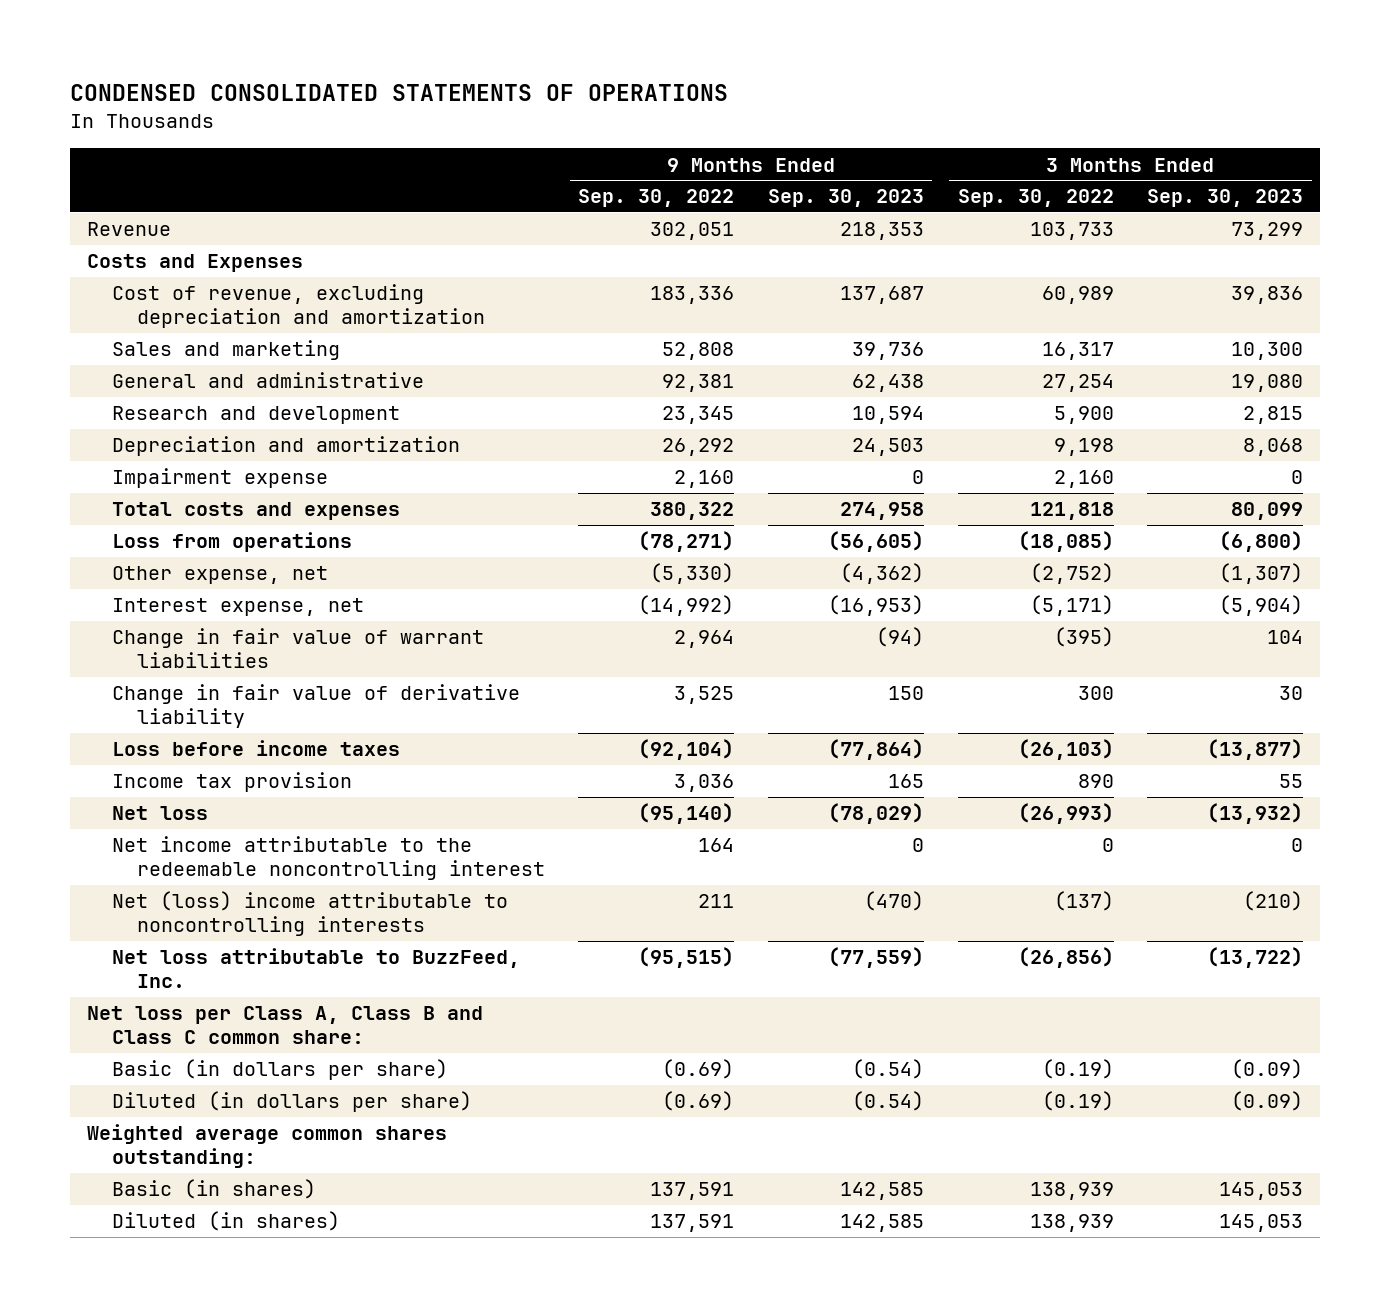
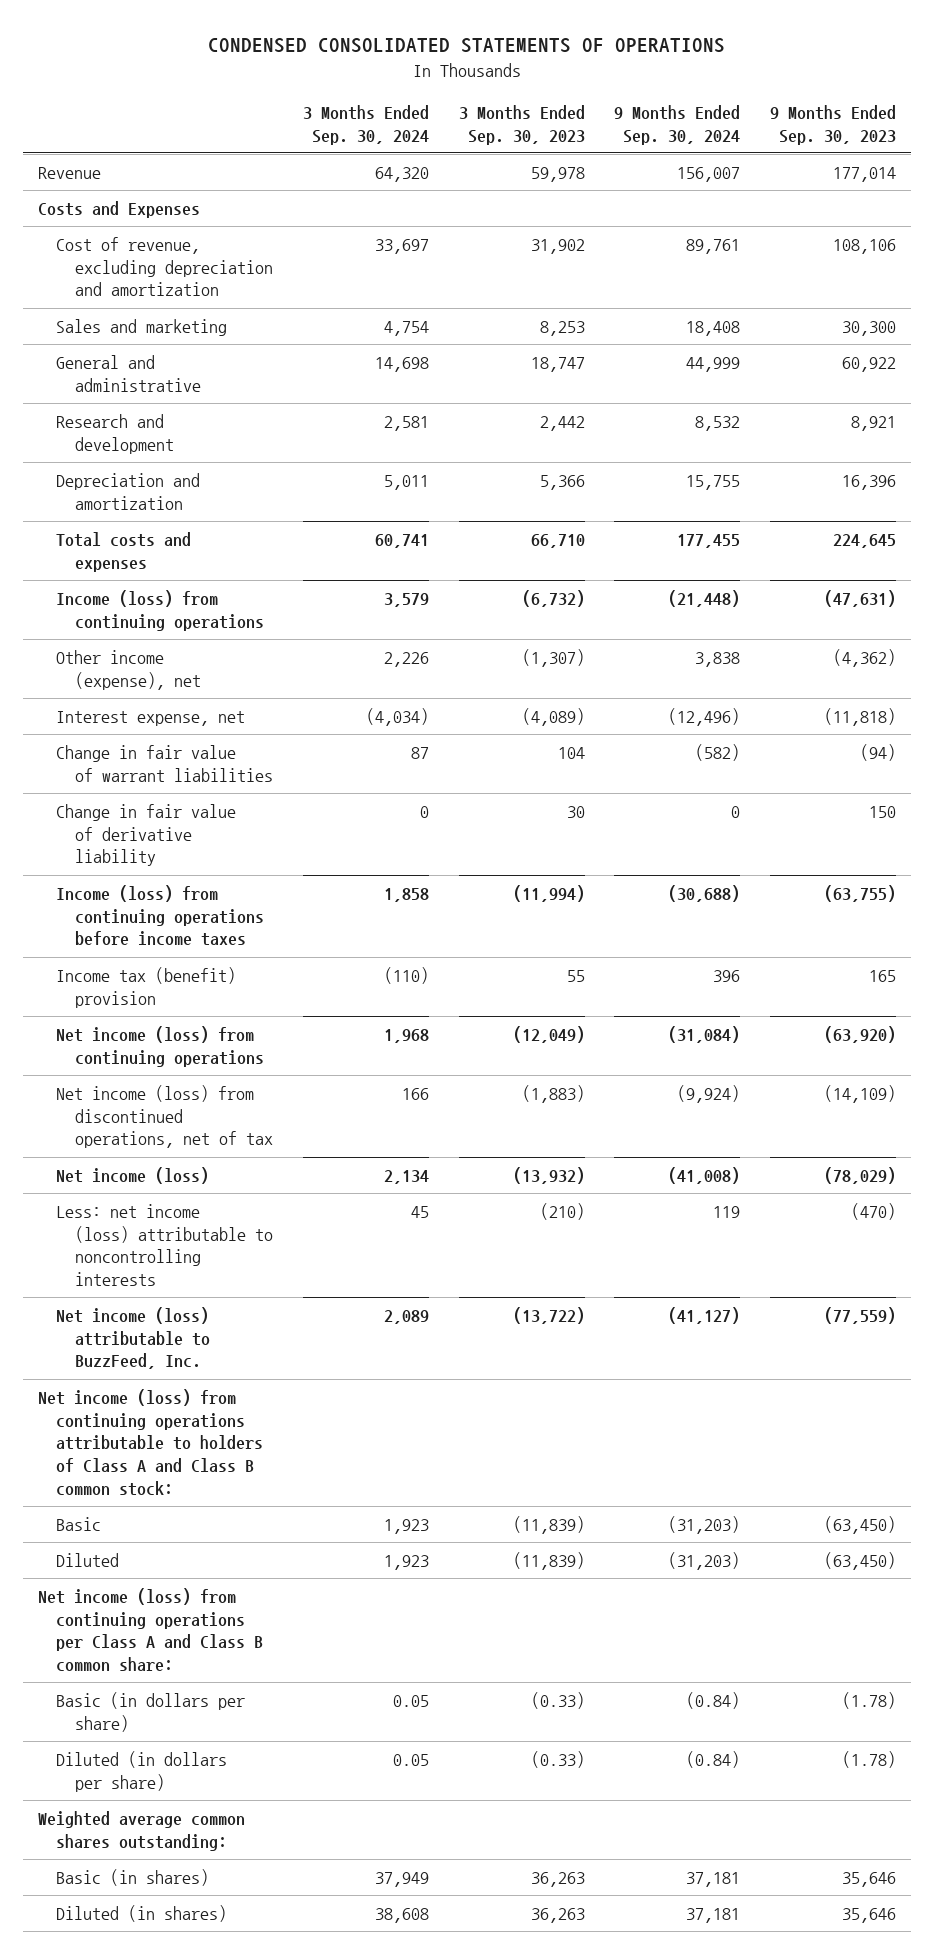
[578,189,735,208] Sep. 30, 2022 -> none
[957,189,1114,208] Sep. 30, 2022 -> none
none -> [302,104,429,145] 3 Months Ended Sep. 30, 2024
none -> [614,104,741,145] 9 Months Ended Sep. 30, 2024
[839,222,924,241] 218,353 -> [833,166,897,182] 177,014
[1231,222,1304,241] 73,299 -> [530,166,585,182] 59,978
[111,468,328,489] Impairment expense -> none
[839,286,924,305] 137,687 -> [833,238,897,254] 108,106
[1231,286,1304,305] 39,836 -> [530,238,585,254] 31,902
[851,342,924,361] 39,736 -> [842,320,897,336] 30,300
[1231,342,1304,361] 10,300 -> [539,320,585,336] 8,253
[851,374,924,393] 62,438 -> [842,356,897,372] 60,922
[1231,374,1304,393] 19,080 -> [530,356,585,372] 18,747
[851,406,924,425] 10,594 -> [851,415,897,431] 8,921
[1243,406,1304,425] 2,815 -> [539,415,585,431] 2,442
[851,438,924,457] 24,503 -> [842,474,897,490] 16,396
[1243,438,1304,457] 8,068 -> [539,474,585,490] 5,366
[839,502,924,521] 274,958 -> [833,533,897,548] 224,645
[1231,502,1304,521] 80,099 -> [530,533,585,548] 66,710
[111,532,352,553] Loss from operations -> [56,589,264,631] Income (loss) from continuing operations
[827,531,924,553] (56,605) -> [824,589,897,607] (47,631)
[1219,531,1304,553] (6,800) -> [521,589,585,607] (6,732)
[111,566,328,585] Other expense, net -> [56,649,201,690] Other income (expense), net
[827,595,924,617] (16,953) -> [824,707,897,726] (11,818)
[1219,595,1304,617] (5,904) -> [521,707,585,726] (4,089)
[111,836,545,881] Net income attributable to the redeemable noncontrolling interest -> none
[111,740,400,757] Loss before income taxes -> [56,884,264,947] Income (loss) from continuing operations before income taxes
[827,739,924,761] (77,864) -> [824,884,897,902] (63,755)
[1207,739,1304,761] (13,877) -> [512,884,585,902] (11,994)
[111,772,352,793] Income tax provision -> [56,966,237,1008] Income tax (benefit) provision
none -> [56,1025,264,1067] Net income (loss) from continuing operations
none -> [56,1084,273,1149] Net income (loss) from discontinued operations, net of tax
[111,806,208,821] Net loss -> [56,1166,210,1184] Net income (loss)
[111,891,508,937] Net (loss) income attributable to noncontrolling interests -> [56,1203,273,1287] Less: net income (loss) attributable to noncontrolling interests
[111,948,520,989] Net loss attributable to BuzzFeed, Inc. -> [56,1306,210,1370] Net income (loss) attributable to BuzzFeed, Inc.
none -> [37,1388,264,1497] Net income (loss) from continuing operations attributable to holders of Class A and Class B common stock:
none -> [56,1516,102,1531] Basic
none -> [56,1552,120,1567] Diluted
[86,1006,483,1045] Net loss per Class A, Class B and Class C common share: -> [37,1587,264,1673] Net income (loss) from continuing operations per Class A and Class B common share:
[851,1059,924,1080] (0.54) -> [842,1691,897,1709] (1.78)
[1231,1059,1304,1080] (0.09) -> [530,1691,585,1709] (0.33)
[851,1091,924,1112] (0.54) -> [842,1750,897,1768] (1.78)
[1231,1091,1304,1112] (0.09) -> [530,1750,585,1768] (0.33)
[839,1182,924,1201] 142,585 -> [842,1871,897,1887] 35,646
[1219,1182,1304,1201] 145,053 -> [530,1871,585,1887] 36,263
[839,1214,924,1233] 142,585 -> [842,1907,897,1923] 35,646
[1219,1214,1304,1233] 145,053 -> [530,1907,585,1923] 36,263

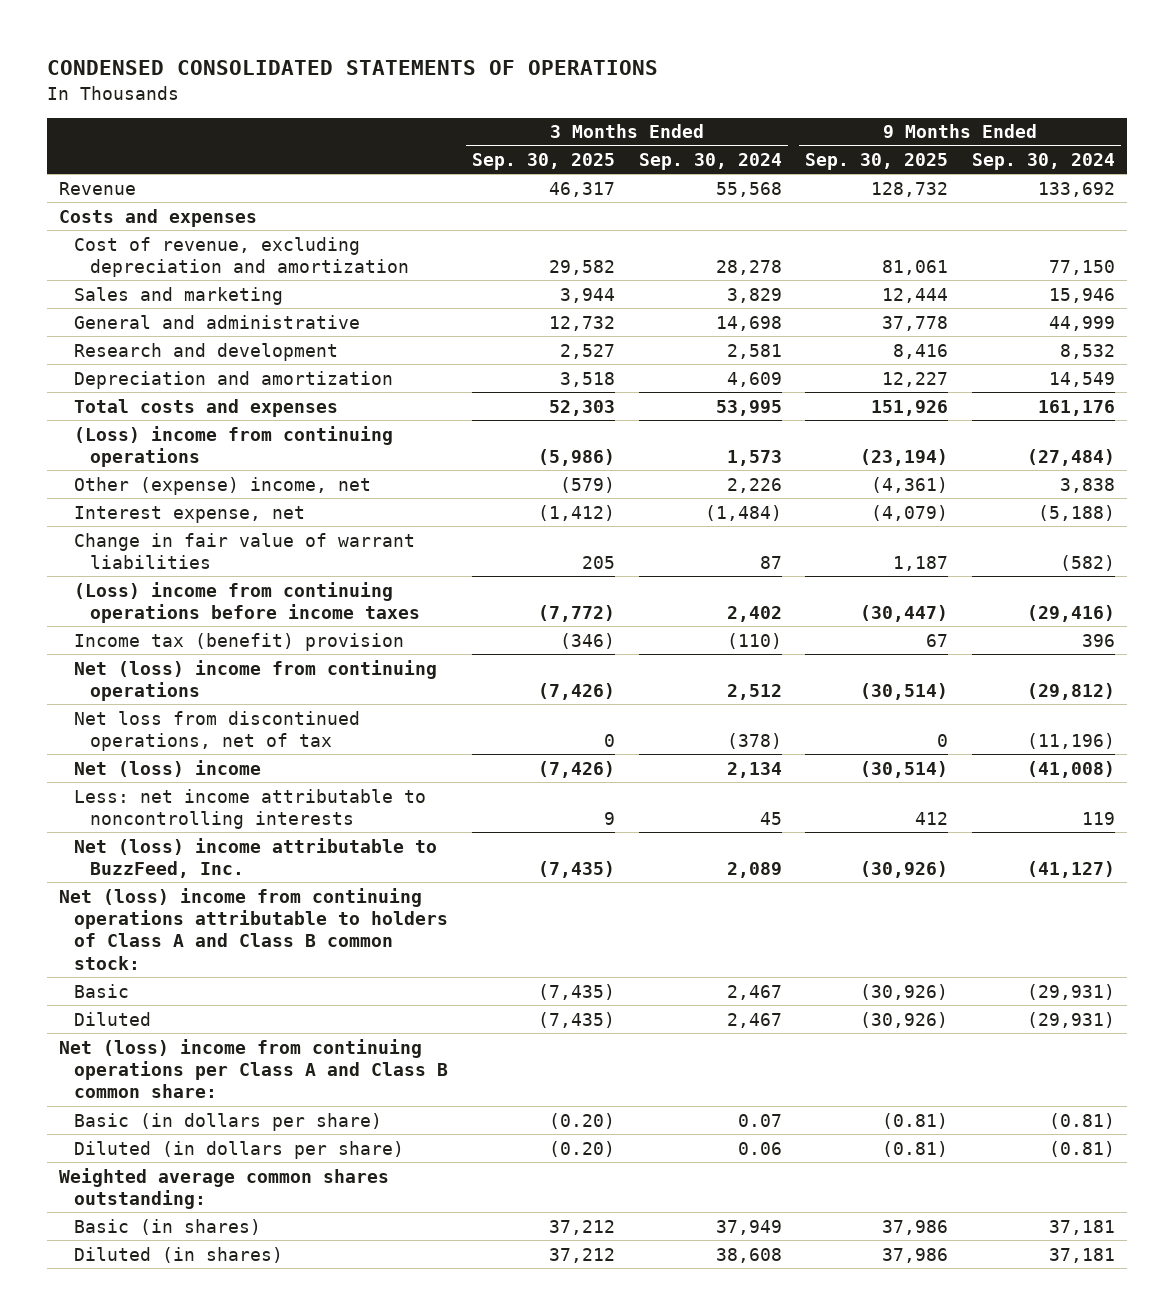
[458,104,585,145] 3 Months Ended Sep. 30, 2023 -> none
[770,104,897,145] 9 Months Ended Sep. 30, 2023 -> none
none -> [471,153,615,171] Sep. 30, 2025
none -> [805,153,949,171] Sep. 30, 2025
[374,166,429,182] 64,320 -> [715,181,782,197] 55,568
[677,166,741,182] 156,007 -> [1038,181,1116,197] 133,692
[37,200,200,218] Costs and Expenses -> [58,208,257,227] Costs and expenses
[374,238,429,254] 33,697 -> [715,259,782,275] 28,278
[686,238,741,254] 89,761 -> [1049,259,1116,275] 77,150
[383,320,429,336] 4,754 -> [726,287,782,303] 3,829
[686,320,741,336] 18,408 -> [1049,287,1116,303] 15,946
[383,474,429,490] 5,011 -> [726,371,782,387] 4,609
[686,474,741,490] 15,755 -> [1049,371,1116,387] 14,549
[374,533,429,548] 60,741 -> [715,399,782,416] 53,995
[677,533,741,548] 177,455 -> [1038,399,1116,416] 161,176
[56,589,264,631] Income (loss) from continuing operations -> [74,425,394,467] (Loss) income from continuing operations
[383,592,429,607] 3,579 -> [726,449,782,466] 1,573
[668,589,741,607] (21,448) -> [1027,448,1116,466] (27,484)
[56,649,201,690] Other income (expense), net -> [74,476,372,495] Other (expense) income, net
[365,707,429,726] (4,034) -> [704,504,782,521] (1,484)
[668,707,741,726] (12,496) -> [1038,504,1116,521] (5,188)
[56,803,237,867] Change in fair value of derivative liability -> none
[56,884,264,947] Income (loss) from continuing operations before income taxes -> [74,581,420,623] (Loss) income from continuing operations before income taxes
[383,887,429,902] 1,858 -> [726,605,782,622] 2,402
[668,884,741,902] (30,688) -> [1027,604,1116,622] (29,416)
[56,1025,264,1067] Net income (loss) from continuing operations -> [74,659,438,701] Net (loss) income from continuing operations
[383,1028,429,1043] 1,968 -> [726,683,782,700] 2,512
[668,1025,741,1043] (31,084) -> [1027,682,1116,700] (29,812)
[56,1084,273,1149] Net income (loss) from discontinued operations, net of tax -> [74,710,361,751] Net loss from discontinued operations, net of tax
[401,1087,429,1100] 166 -> [726,732,782,749] (378)
[677,1084,741,1103] (9,924) -> [1027,732,1116,749] (11,196)
[56,1166,210,1184] Net income (loss) -> [74,759,262,777] Net (loss) income
[56,1203,273,1287] Less: net income (loss) attributable to noncontrolling interests -> [74,788,427,829] Less: net income attributable to noncontrolling interests
[56,1306,210,1370] Net income (loss) attributable to BuzzFeed, Inc. -> [74,837,438,878] Net (loss) income attributable to BuzzFeed, Inc.
[37,1388,264,1497] Net income (loss) from continuing operations attributable to holders of Class A and Class B common stock: -> [58,887,449,970] Net (loss) income from continuing operations attributable to holders of Class A and Class B common stock:
[383,1518,429,1534] 1,923 -> [726,984,782,1000] 2,467
[668,1515,741,1534] (31,203) -> [1027,983,1116,1000] (29,931)
[383,1554,429,1570] 1,923 -> [726,1012,782,1028] 2,467
[668,1551,741,1570] (31,203) -> [1027,1011,1116,1028] (29,931)
[37,1587,264,1673] Net income (loss) from continuing operations per Class A and Class B common share: -> [58,1038,449,1099] Net (loss) income from continuing operations per Class A and Class B common share:
[392,1694,429,1707] 0.05 -> [737,1113,782,1127] 0.07
[686,1691,741,1709] (0.84) -> [1049,1112,1116,1129] (0.81)
[392,1753,429,1766] 0.05 -> [737,1141,782,1155] 0.06
[686,1750,741,1768] (0.84) -> [1049,1140,1116,1157] (0.81)

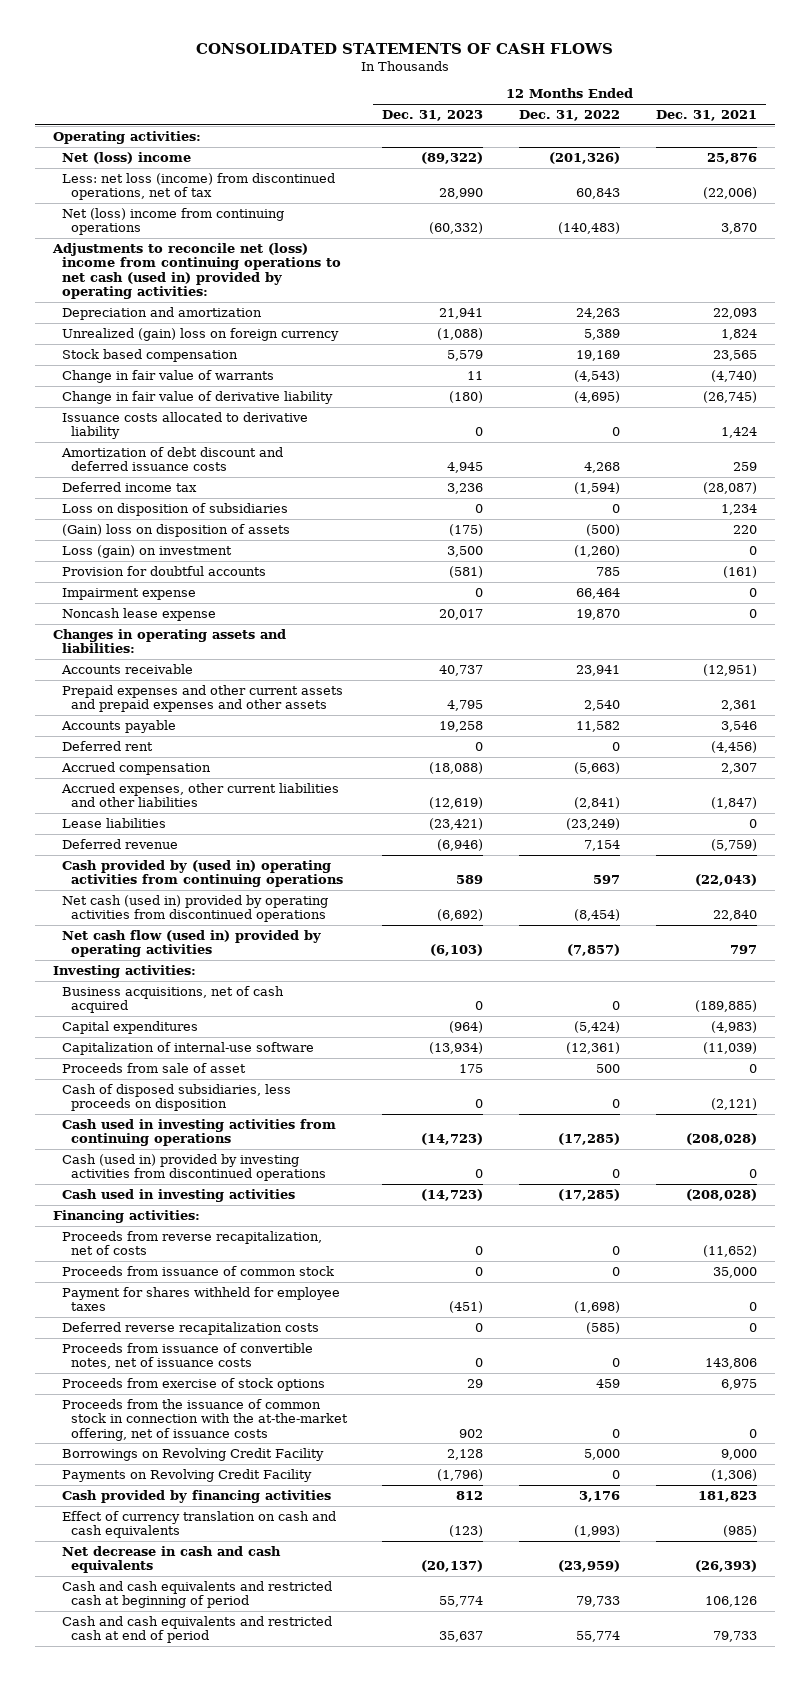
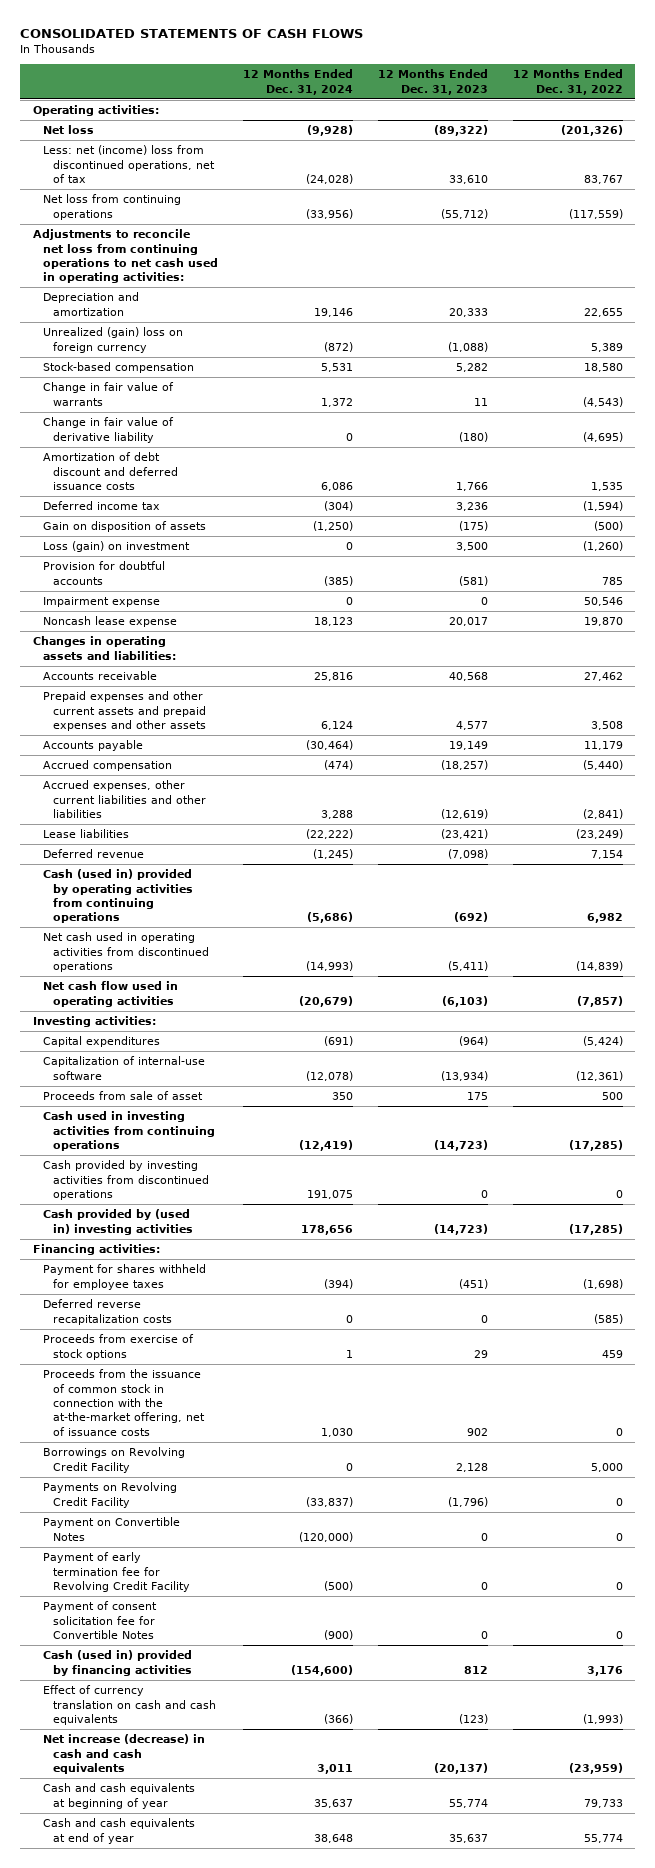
[656,110,758,122] Dec. 31, 2021 -> none
none -> [242,69,353,95] 12 Months Ended Dec. 31, 2024
[61,151,191,164] Net (loss) income -> [43,125,95,135] Net loss
[61,172,335,201] Less: net loss (income) from discontinued operations, net of tax -> [43,145,216,183] Less: net (income) loss from discontinued operations, net of tax
[439,188,484,200] 28,990 -> [448,174,488,184] 33,610
[576,188,621,200] 60,843 -> [583,174,623,184] 83,767
[61,207,284,236] Net (loss) income from continuing operations -> [43,194,182,220] Net loss from continuing operations
[429,222,484,235] (60,332) -> [440,208,488,219] (55,712)
[558,222,621,235] (140,483) -> [568,208,623,219] (117,559)
[51,242,341,300] Adjustments to reconcile net (loss) income from continuing operations to net cash (used in) provided by operating activities: -> [32,229,219,284] Adjustments to reconcile net loss from continuing operations to net cash used in operating activities:
[439,307,484,319] 21,941 -> [448,307,488,317] 20,333
[576,307,621,319] 24,263 -> [583,307,623,317] 22,655
[61,348,238,362] Stock based compensation -> [43,362,195,374] Stock-based compensation
[447,349,484,361] 5,579 -> [455,363,488,373] 5,282
[576,349,621,361] 19,169 -> [583,363,623,373] 18,580
[61,411,308,440] Issuance costs allocated to derivative liability -> none
[447,462,484,474] 4,945 -> [455,481,488,491] 1,766
[584,462,621,474] 4,268 -> [590,481,623,491] 1,535
[61,502,288,516] Loss on disposition of subsidiaries -> none
[61,523,290,537] (Gain) loss on disposition of assets -> [43,521,207,533] Gain on disposition of assets
[576,587,621,599] 66,464 -> [583,597,623,607] 50,546
[61,740,153,751] Deferred rent -> none
[439,664,484,676] 40,737 -> [448,672,488,682] 40,568
[576,664,621,676] 23,941 -> [583,672,623,682] 27,462
[447,700,484,712] 4,795 -> [455,720,488,730] 4,577
[584,700,621,712] 2,540 -> [590,720,623,730] 3,508
[439,720,484,732] 19,258 -> [448,741,488,751] 19,149
[576,720,621,732] 11,582 -> [583,741,623,751] 11,179
[429,761,484,774] (18,088) -> [440,760,488,771] (18,257)
[574,761,621,774] (5,663) -> [582,760,623,771] (5,440)
[437,838,484,851] (6,946) -> [447,849,488,860] (7,098)
[61,859,343,888] Cash provided by (used in) operating activities from continuing operations -> [43,869,194,924] Cash (used in) provided by operating activities from continuing operations
[456,875,484,885] 589 -> [453,912,488,923] (692)
[593,875,621,885] 597 -> [586,913,623,924] 6,982
[61,894,328,923] Net cash (used in) provided by operating activities from discontinued operations -> [43,932,210,972] Net cash used in operating activities from discontinued operations
[437,909,484,922] (6,692) -> [447,960,488,971] (5,411)
[574,909,621,922] (8,454) -> [575,960,623,971] (14,839)
[61,929,321,958] Net cash flow (used in) provided by operating activities -> [43,981,179,1007] Net cash flow used in operating activities
[61,985,284,1014] Business acquisitions, net of cash acquired -> none
[61,1083,291,1112] Cash of disposed subsidiaries, less proceeds on disposition -> none
[61,1153,326,1182] Cash (used in) provided by investing activities from discontinued operations -> [43,1160,210,1200] Cash provided by investing activities from discontinued operations
[61,1188,295,1202] Cash used in investing activities -> [43,1209,194,1235] Cash provided by (used in) investing activities
[61,1230,322,1256] Proceeds from reverse recapitalization, net of costs -> none
[61,1265,334,1276] Proceeds from issuance of common stock -> none
[61,1342,313,1370] Proceeds from issuance of convertible notes, net of issuance costs -> none
none -> [43,1517,181,1541] Payment on Convertible Notes
none -> [43,1552,191,1592] Payment of early termination fee for Revolving Credit Facility
none -> [43,1601,158,1639] Payment of consent solicitation fee for Convertible Notes
[61,1489,331,1503] Cash provided by financing activities -> [43,1650,193,1676] Cash (used in) provided by financing activities
[61,1545,281,1574] Net decrease in cash and cash equivalents -> [43,1734,206,1774] Net increase (decrease) in cash and cash equivalents
[61,1580,332,1609] Cash and cash equivalents and restricted cash at beginning of period -> [43,1783,196,1809] Cash and cash equivalents at beginning of year
[61,1615,332,1644] Cash and cash equivalents and restricted cash at end of period -> [43,1818,196,1844] Cash and cash equivalents at end of year

